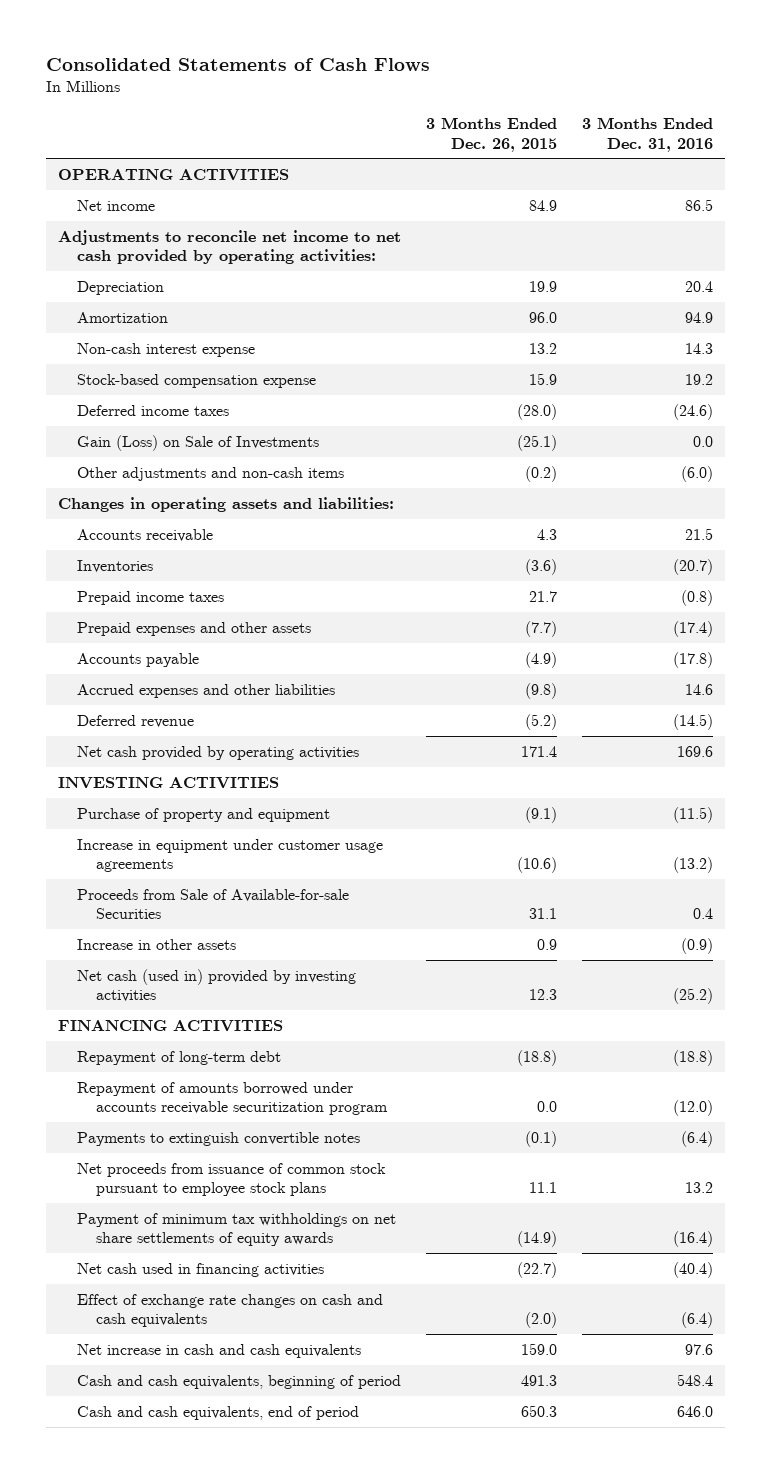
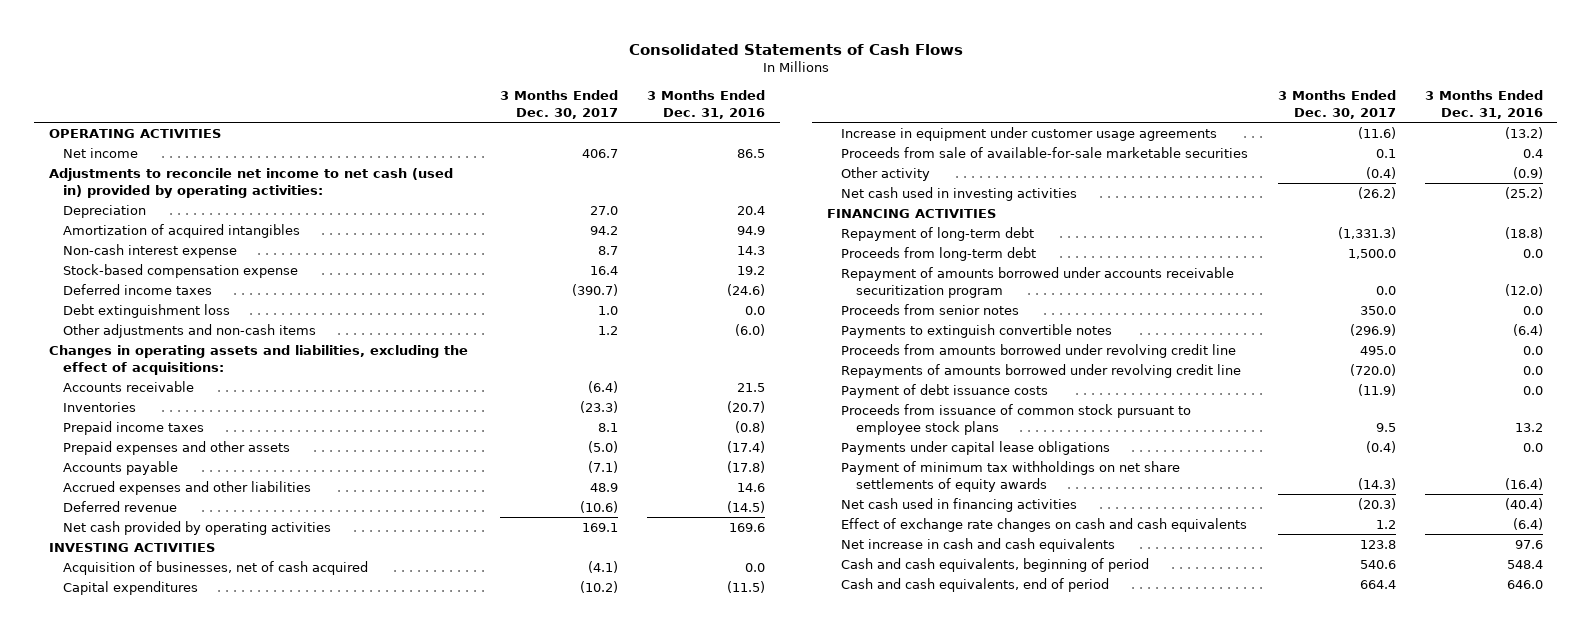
[425,117,557,152] 3 Months Ended Dec. 26, 2015 -> none
none -> [499,90,618,119] 3 Months Ended Dec. 30, 2017
[58,229,402,265] Adjustments to reconcile net income to net cash provided by operating activities: -> [48,167,453,198] Adjustments to reconcile net income to net cash (used in) provided by operating activities:
[77,311,169,323] Amortization -> [63,223,301,238] Amortization of acquired intangibles
[77,434,320,451] Gain (Loss) on Sale of Investments -> none
none -> [63,303,231,318] Debt extinguishment loss
[58,496,395,512] Changes in operating assets and liabilities: -> [48,344,468,375] Changes in operating assets and liabilities, excluding the effect of acquisitions:
none -> [63,560,369,575] Acquisition of businesses, net of cash acquired
[77,807,331,822] Purchase of property and equipment -> [63,580,199,595] Capital expenditures
[77,888,350,920] Proceeds from Sale of Available-for-sale Securities -> [841,146,1249,158] Proceeds from sale of available-for-sale marketable securities
[77,938,237,950] Increase in other assets -> [841,166,931,181] Other activity
[77,968,357,1003] Net cash (used in) provided by investing activities -> [841,186,1078,201] Net cash used in investing activities
none -> [841,246,1037,261] Proceeds from long-term debt
none -> [841,303,1020,315] Proceeds from senior notes
none -> [841,343,1237,358] Proceeds from amounts borrowed under revolving credit line
none -> [841,363,1242,378] Repayments of amounts borrowed under revolving credit line
none -> [841,383,1049,398] Payment of debt issuance costs
[77,1162,387,1197] Net proceeds from issuance of common stock pursuant to employee stock plans -> [841,403,1192,435] Proceeds from issuance of common stock pursuant to employee stock plans
none -> [841,440,1111,455] Payments under capital lease obligations

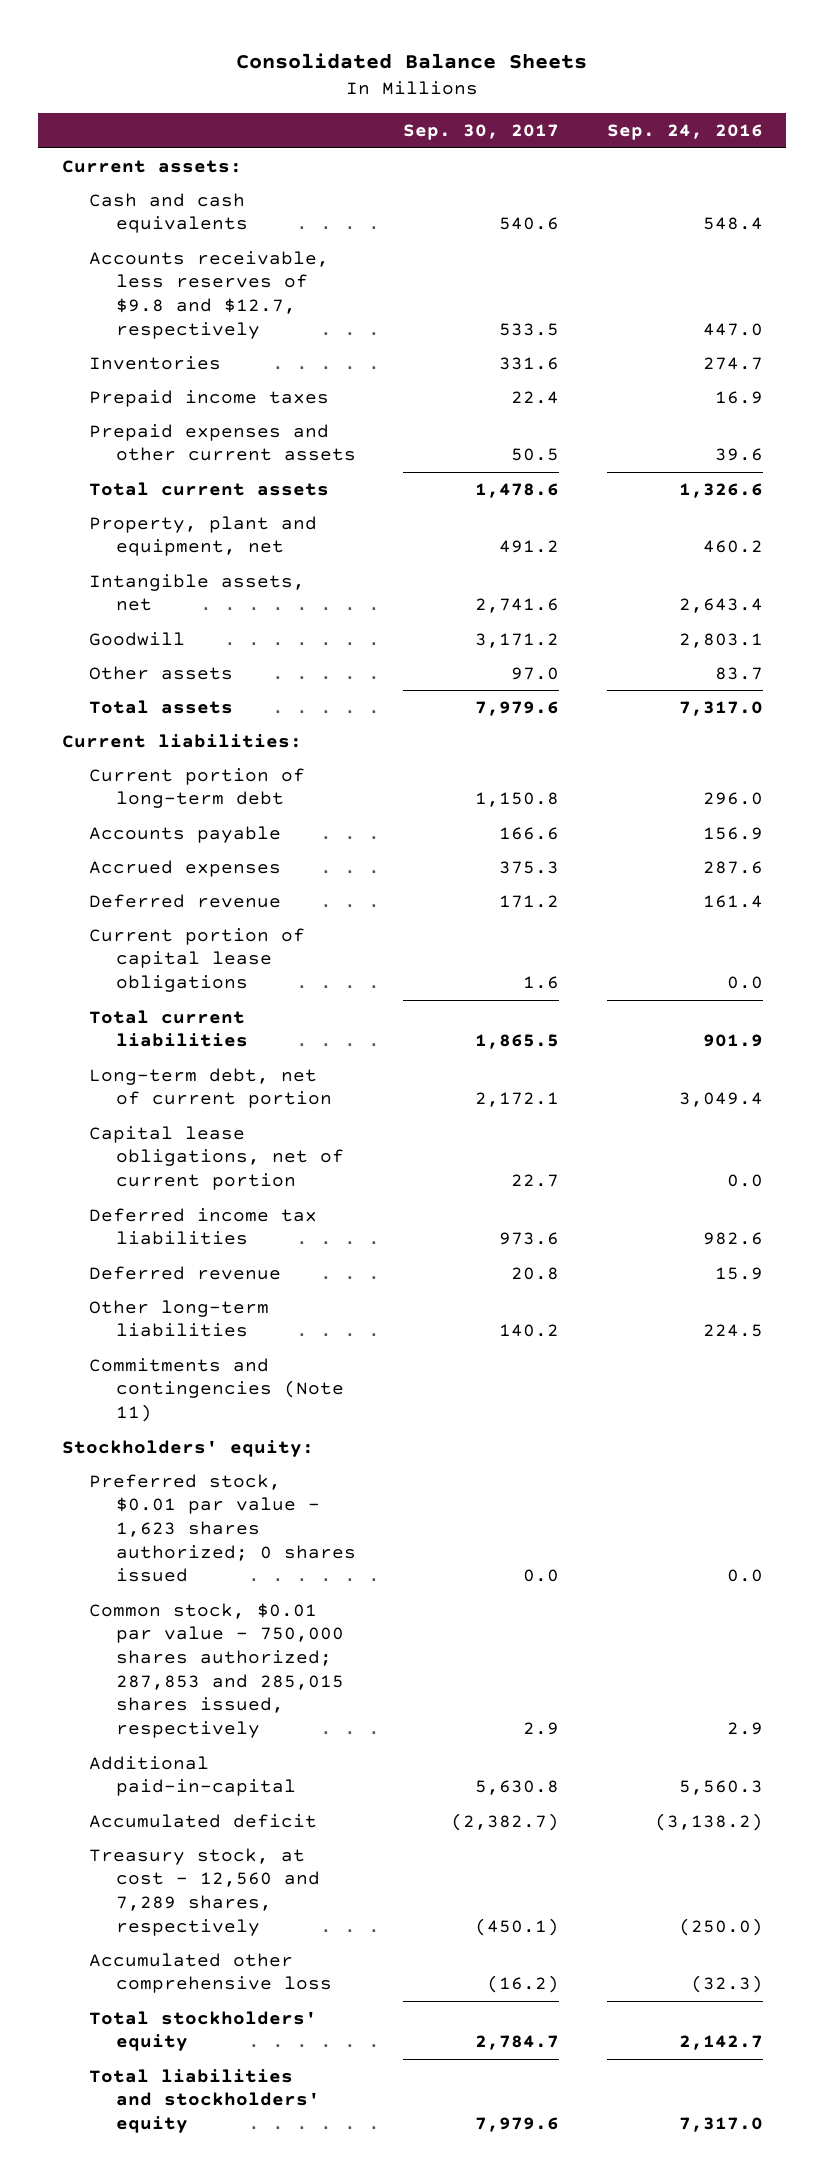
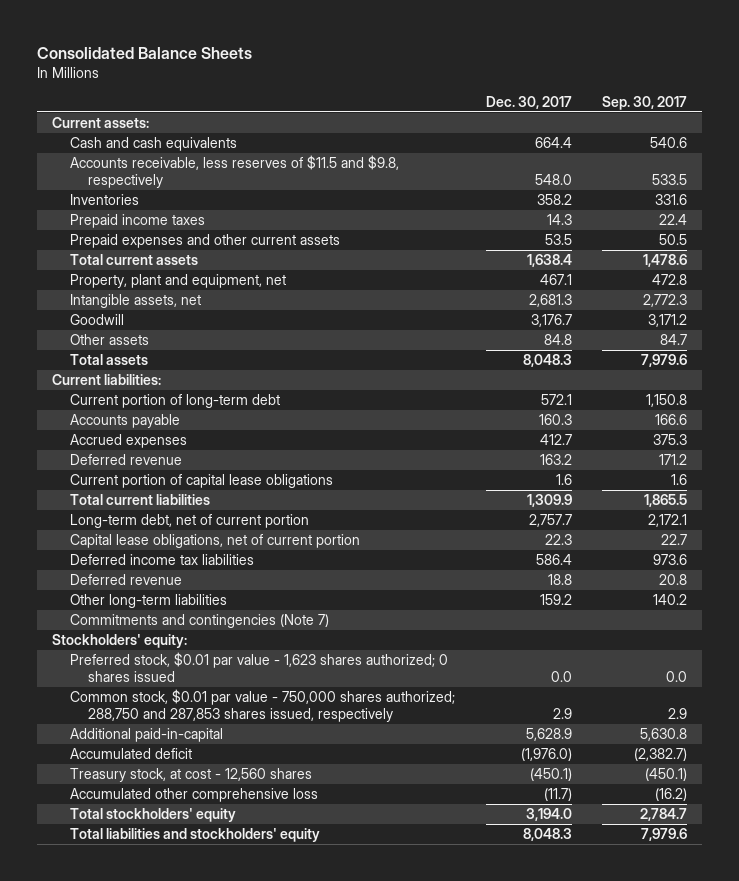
[606,124,763,141] Sep. 24, 2016 -> none
none -> [485,95,572,109] Dec. 30, 2017
[88,250,329,339] Accounts receivable, less reserves of $9.8 and $12.7, respectively -> [70,155,400,188] Accounts receivable, less reserves of $11.5 and $9.8, respectively
[499,540,560,554] 491.2 -> [651,274,687,286] 472.8
[475,598,560,614] 2,741.6 -> [642,294,687,308] 2,772.3
[511,666,560,680] 97.0 -> [659,334,687,346] 84.7
[88,1357,344,1423] Commitments and contingencies (Note 11) -> [70,614,330,629] Commitments and contingencies (Note 7)
[88,1602,344,1739] Common stock, $0.01 par value - 750,000 shares authorized; 287,853 and 285,015 shares issued, respectively -> [70,689,456,722] Common stock, $0.01 par value - 750,000 shares authorized; 288,750 and 287,853 shares issued, respectively
[88,1847,320,1936] Treasury stock, at cost - 12,560 and 7,289 shares, respectively -> [70,768,313,783] Treasury stock, at cost - 12,560 shares

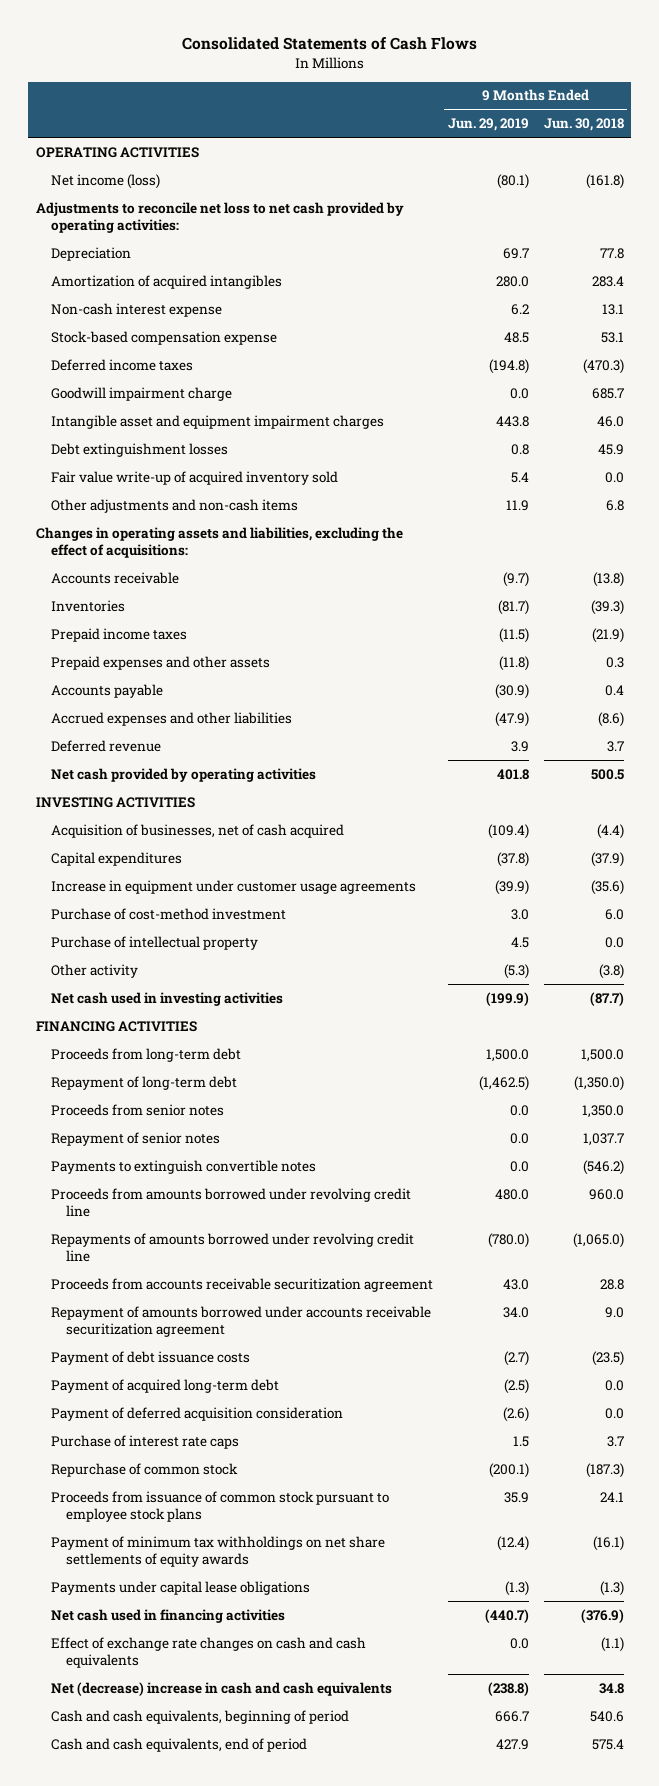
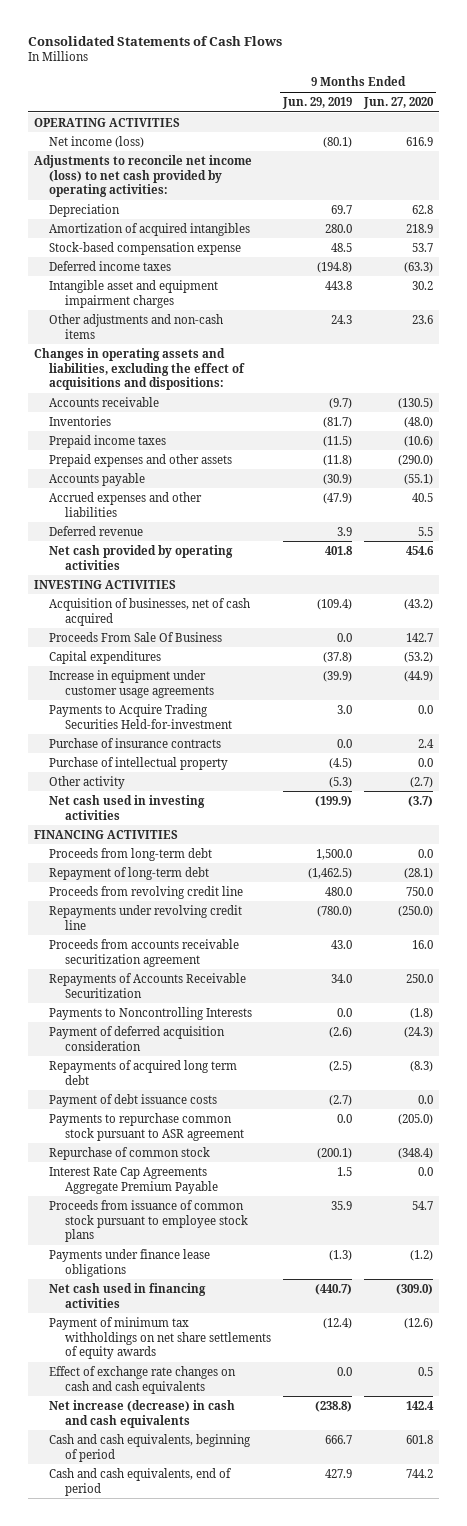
[543,118,624,132] Jun. 30, 2018 -> none
none -> [362,96,434,109] Jun. 27, 2020
[35,201,404,234] Adjustments to reconcile net loss to net cash provided by operating activities: -> [33,154,252,198] Adjustments to reconcile net income (loss) to net cash provided by operating activities:
[50,302,222,317] Non-cash interest expense -> none
[50,386,232,401] Goodwill impairment charge -> none
[50,442,228,457] Debt extinguishment losses -> none
[50,470,338,485] Fair value write-up of acquired inventory sold -> none
[505,499,529,511] 11.9 -> [330,314,352,324] 24.3
[35,526,403,559] Changes in operating assets and liabilities, excluding the effect of acquisitions: -> [33,347,246,391] Changes in operating assets and liabilities, excluding the effect of acquisitions and dispositions:
none -> [49,631,223,642] Proceeds From Sale Of Business
[50,907,286,920] Purchase of cost-method investment -> [49,703,233,729] Payments to Acquire Trading Securities Held-for-investment
none -> [49,737,222,748] Purchase of insurance contracts
[510,936,529,948] 4.5 -> [328,757,352,769] (4.5)
[50,1103,224,1116] Proceeds from senior notes -> none
[50,1131,220,1146] Repayment of senior notes -> none
[50,1159,316,1174] Payments to extinguish convertible notes -> none
[50,1187,411,1218] Proceeds from amounts borrowed under revolving credit line -> [49,885,244,899] Proceeds from revolving credit line
[50,1232,414,1263] Repayments of amounts borrowed under revolving credit line -> [49,904,243,930] Repayments under revolving credit line
[50,1378,279,1393] Payment of acquired long-term debt -> none
[50,1305,431,1338] Repayment of amounts borrowed under accounts receivable securitization agreement -> [49,972,247,998] Repayments of Accounts Receivable Securitization
none -> [49,1006,253,1020] Payments to Noncontrolling Interests
[50,1434,239,1449] Purchase of interest rate caps -> none
none -> [49,1059,238,1085] Repayments of acquired long term debt
[50,1350,250,1365] Payment of debt issuance costs -> [49,1093,218,1107] Payment of debt issuance costs
none -> [49,1112,245,1141] Payments to repurchase common stock pursuant to ASR agreement
none -> [49,1166,219,1194] Interest Rate Cap Agreements Aggregate Premium Payable
[50,1580,310,1595] Payments under capital lease obligations -> [49,1248,211,1277] Payments under finance lease obligations
[50,1535,385,1568] Payment of minimum tax withholdings on net share settlements of equity awards -> [49,1316,272,1360] Payment of minimum tax withholdings on net share settlements of equity awards
[50,1681,392,1696] Net (decrease) increase in cash and cash equivalents -> [49,1399,236,1428] Net increase (decrease) in cash and cash equivalents

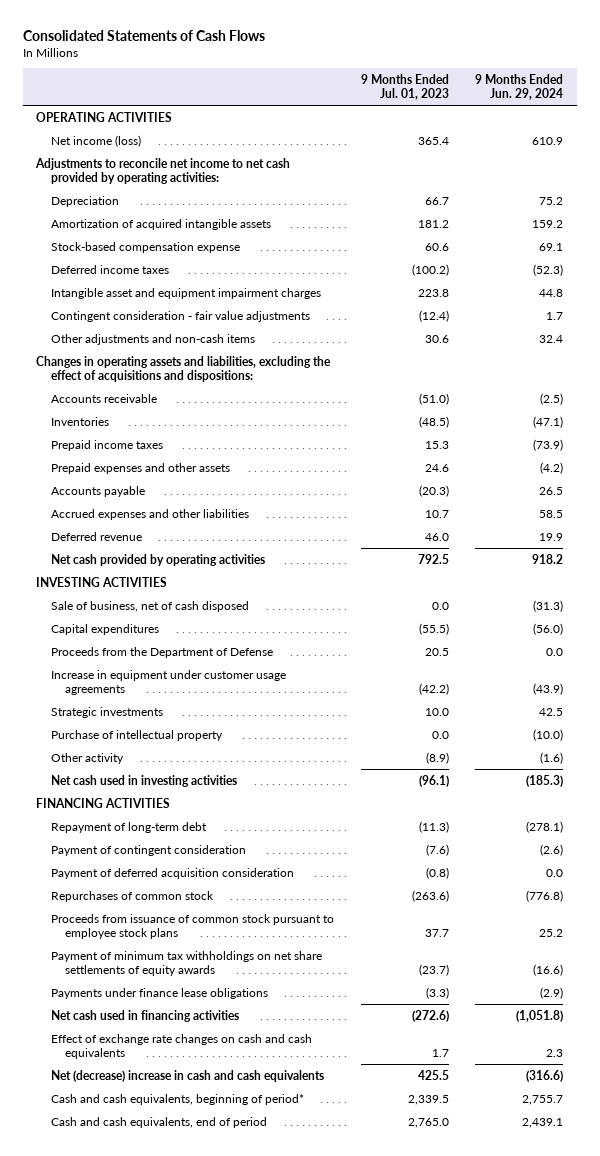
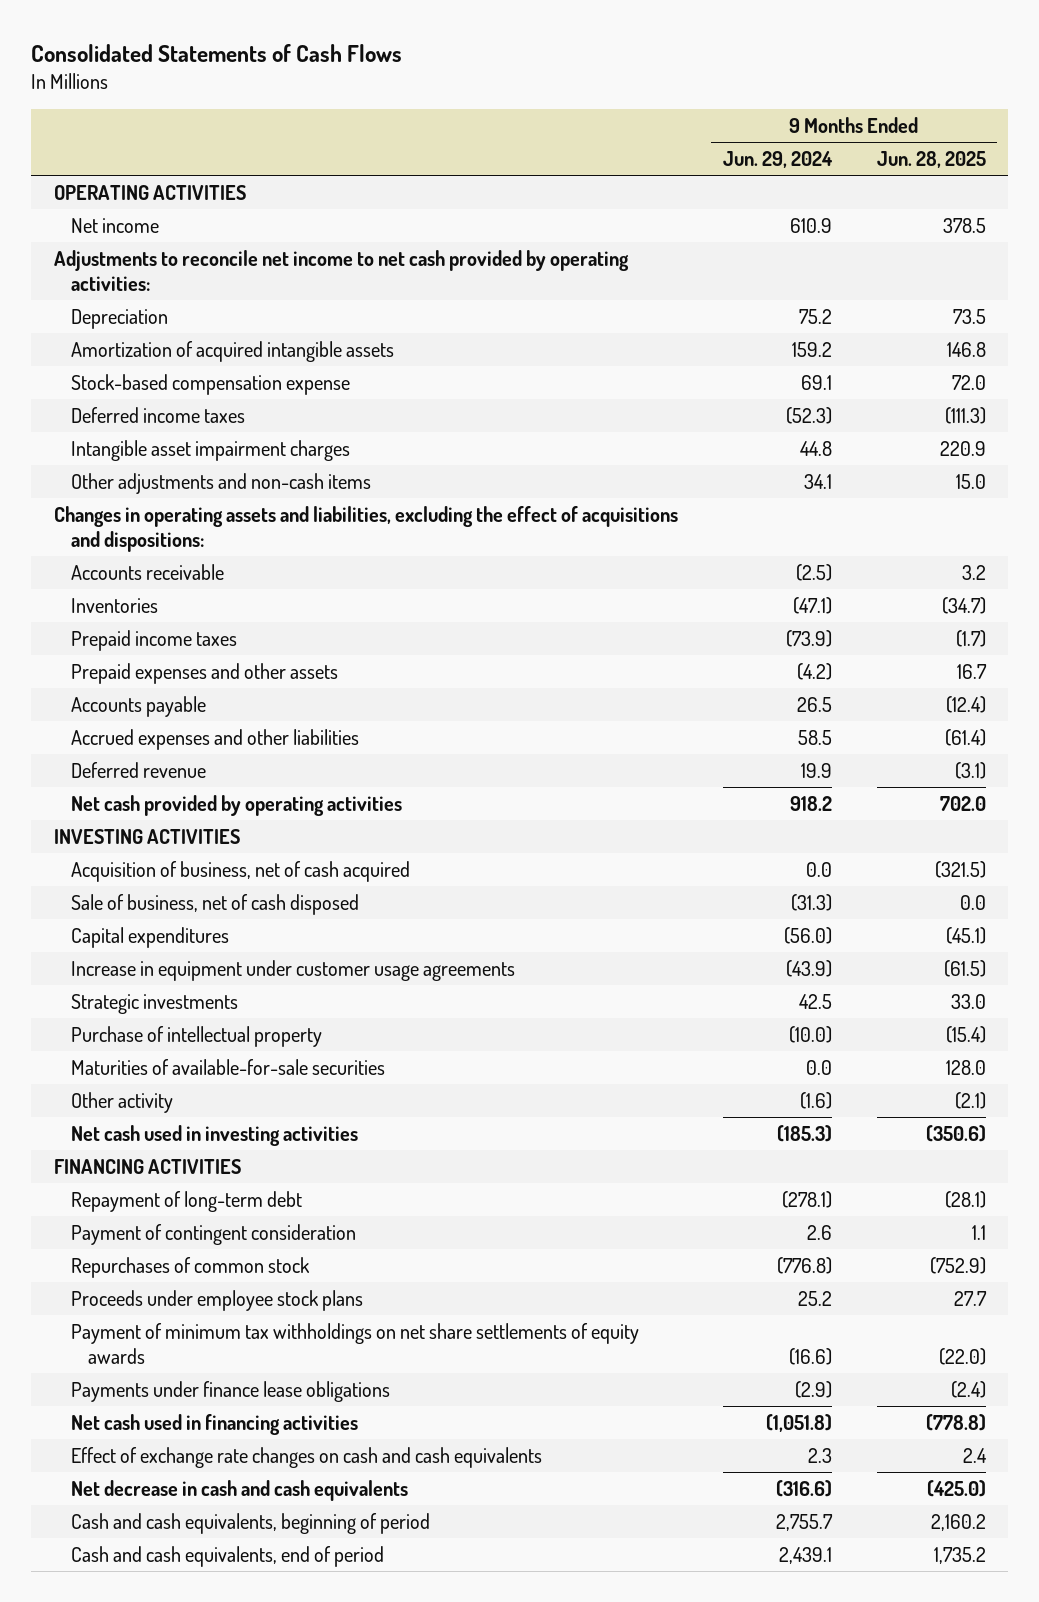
[360,73,449,101] 9 Months Ended Jul. 01, 2023 -> none
none -> [876,151,986,169] Jun. 28, 2025
[50,134,141,147] Net income (loss) -> [70,217,159,233] Net income
[50,310,310,322] Contingent consideration - fair value adjustments -> none
[50,287,321,299] Intangible asset and equipment impairment charges -> [70,439,350,461] Intangible asset impairment charges
[539,334,564,343] 32.4 -> [803,473,832,489] 34.1
none -> [70,860,410,882] Acquisition of business, net of cash acquired
[50,646,273,658] Proceeds from the Department of Defense -> none
none -> [70,1058,385,1075] Maturities of available-for-sale securities
[50,867,294,879] Payment of deferred acquisition consideration -> none
[540,843,564,856] (2.6) -> [806,1224,832,1240] 2.6
[50,913,334,939] Proceeds from issuance of common stock pursuant to employee stock plans -> [70,1289,363,1311] Proceeds under employee stock plans
[50,1069,324,1082] Net (decrease) increase in cash and cash equivalents -> [70,1479,408,1501] Net decrease in cash and cash equivalents
[50,1093,304,1105] Cash and cash equivalents, beginning of period* -> [70,1512,430,1534] Cash and cash equivalents, beginning of period

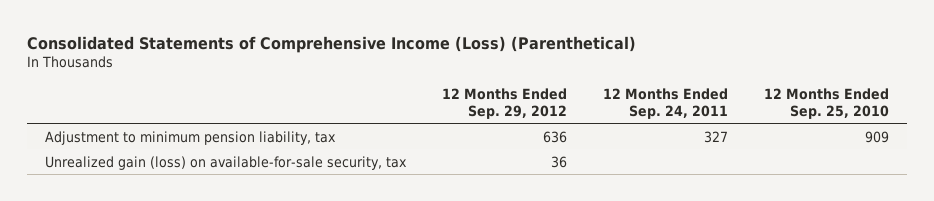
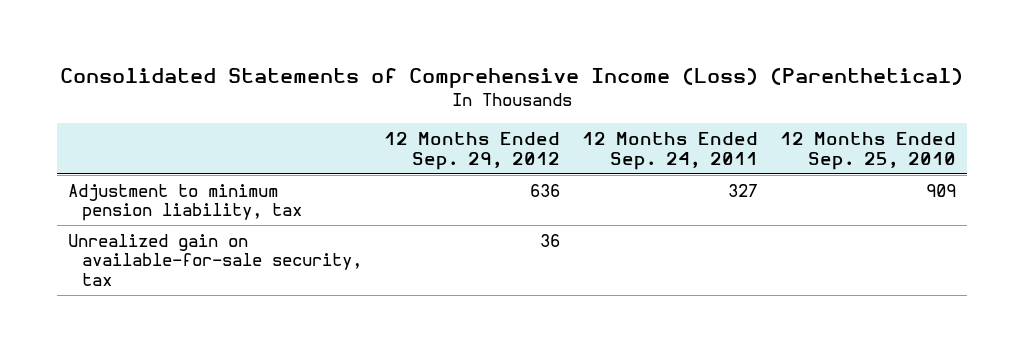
[45,155,408,170] Unrealized gain (loss) on available-for-sale security, tax -> [67,233,362,287] Unrealized gain on available-for-sale security, tax

